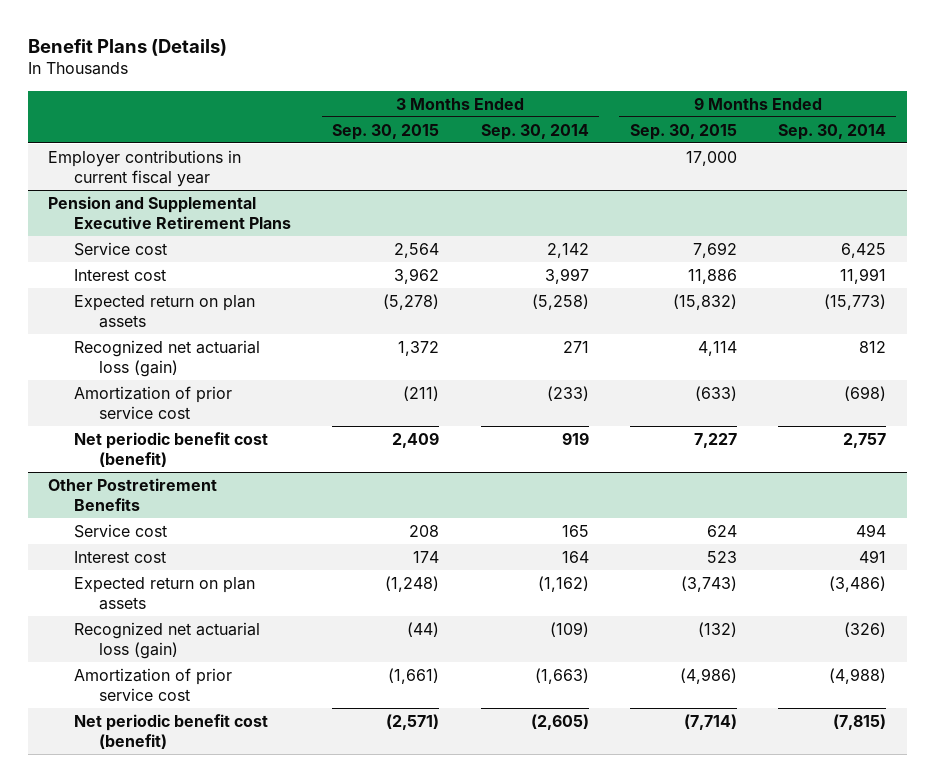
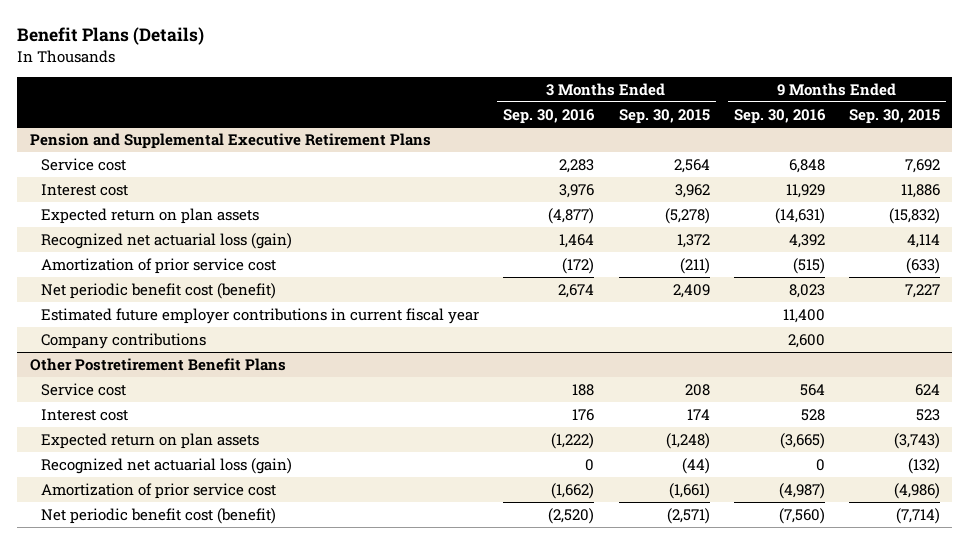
[480,123,589,140] Sep. 30, 2014 -> none
[778,123,887,140] Sep. 30, 2014 -> none
none -> [503,108,596,124] Sep. 30, 2016
none -> [733,108,826,124] Sep. 30, 2016
[48,149,242,187] Employer contributions in current fiscal year -> none
none -> [40,307,479,324] Estimated future employer contributions in current fiscal year
none -> [40,332,206,349] Company contributions
[48,477,218,511] Other Postretirement Benefits -> [29,357,286,371] Other Postretirement Benefit Plans

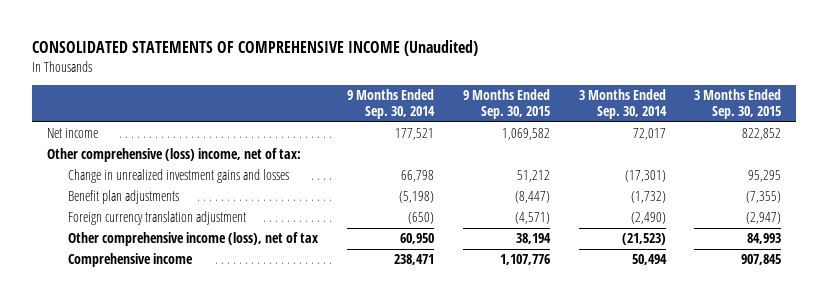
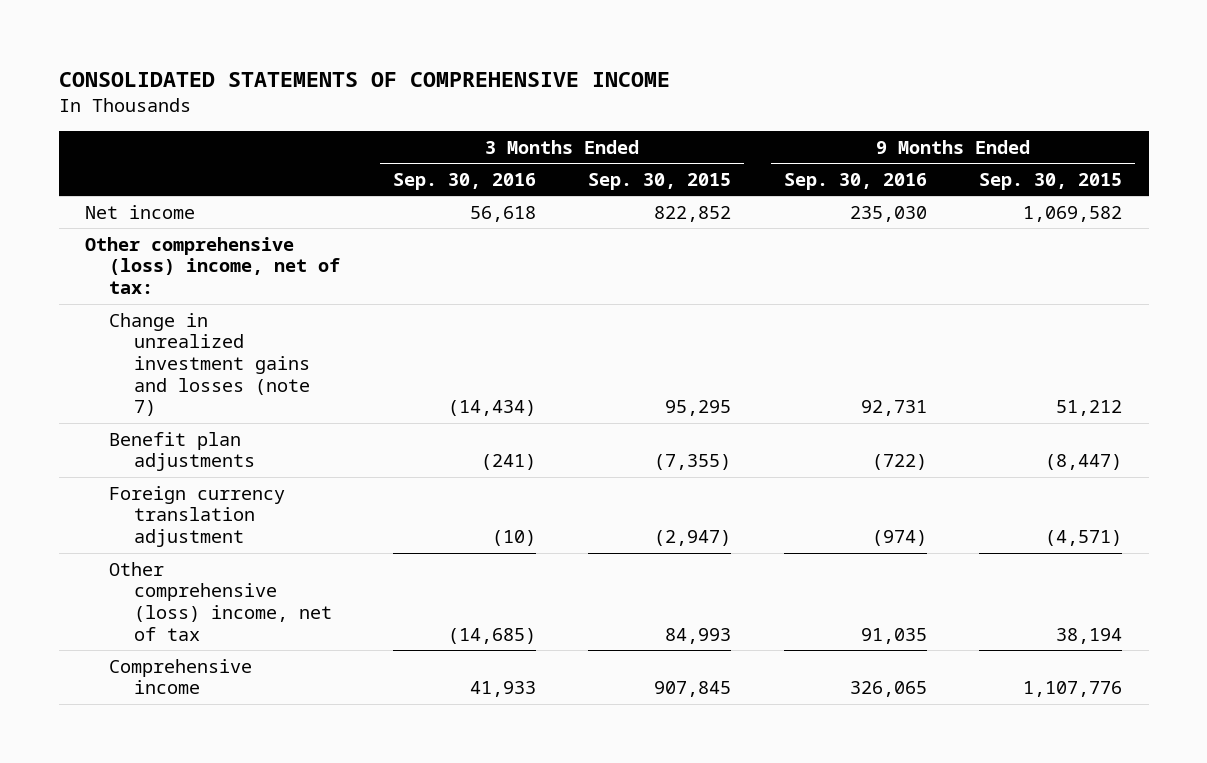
[32,40,479,57] CONSOLIDATED STATEMENTS OF COMPREHENSIVE INCOME (Unaudited) -> [58,72,670,88] CONSOLIDATED STATEMENTS OF COMPREHENSIVE INCOME
[346,89,435,120] 9 Months Ended Sep. 30, 2014 -> none
[578,89,667,120] 3 Months Ended Sep. 30, 2014 -> none
none -> [392,172,536,190] Sep. 30, 2016
none -> [783,172,927,190] Sep. 30, 2016
[67,169,289,184] Change in unrealized investment gains and losses -> [109,312,310,417] Change in unrealized investment gains and losses (note 7)
[67,232,318,247] Other comprehensive income (loss), net of tax -> [109,561,332,641] Other comprehensive (loss) income, net of tax

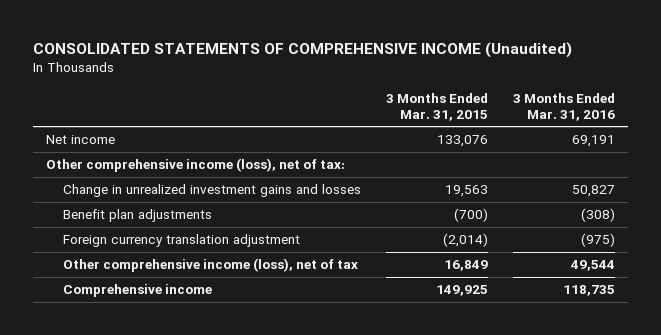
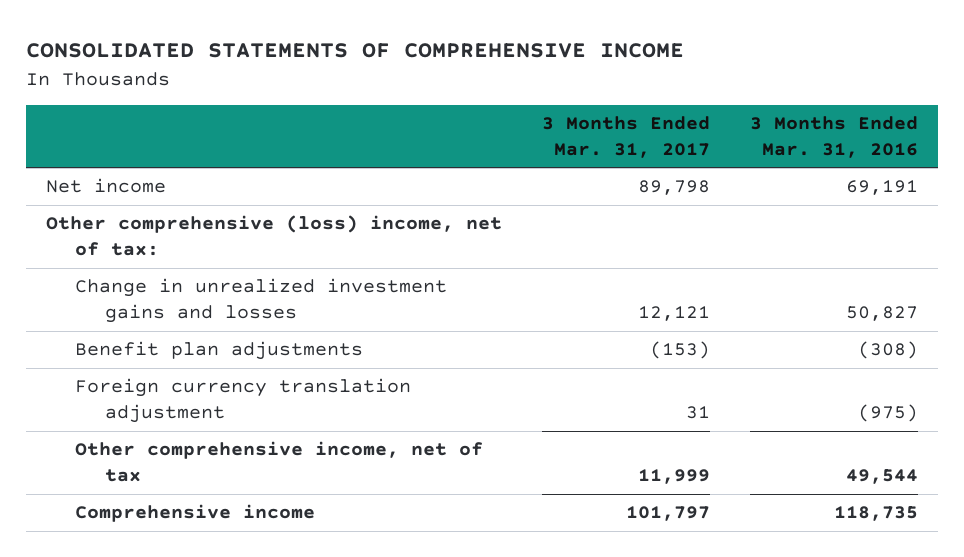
[32,41,572,58] CONSOLIDATED STATEMENTS OF COMPREHENSIVE INCOME (Unaudited) -> [25,43,684,59] CONSOLIDATED STATEMENTS OF COMPREHENSIVE INCOME
[386,92,489,121] 3 Months Ended Mar. 31, 2015 -> none
none -> [541,116,710,159] 3 Months Ended Mar. 31, 2017
[45,158,345,173] Other comprehensive income (loss), net of tax: -> [45,215,502,257] Other comprehensive (loss) income, net of tax:
[62,258,358,273] Other comprehensive income (loss), net of tax -> [75,441,484,483] Other comprehensive income, net of tax

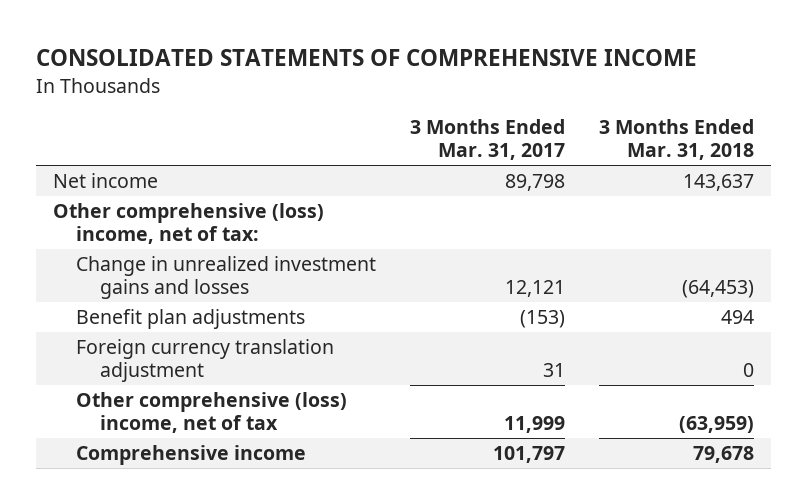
[749,116,918,159] 3 Months Ended Mar. 31, 2016 -> none
none -> [598,118,754,161] 3 Months Ended Mar. 31, 2018
[75,441,484,483] Other comprehensive income, net of tax -> [76,391,348,434] Other comprehensive (loss) income, net of tax

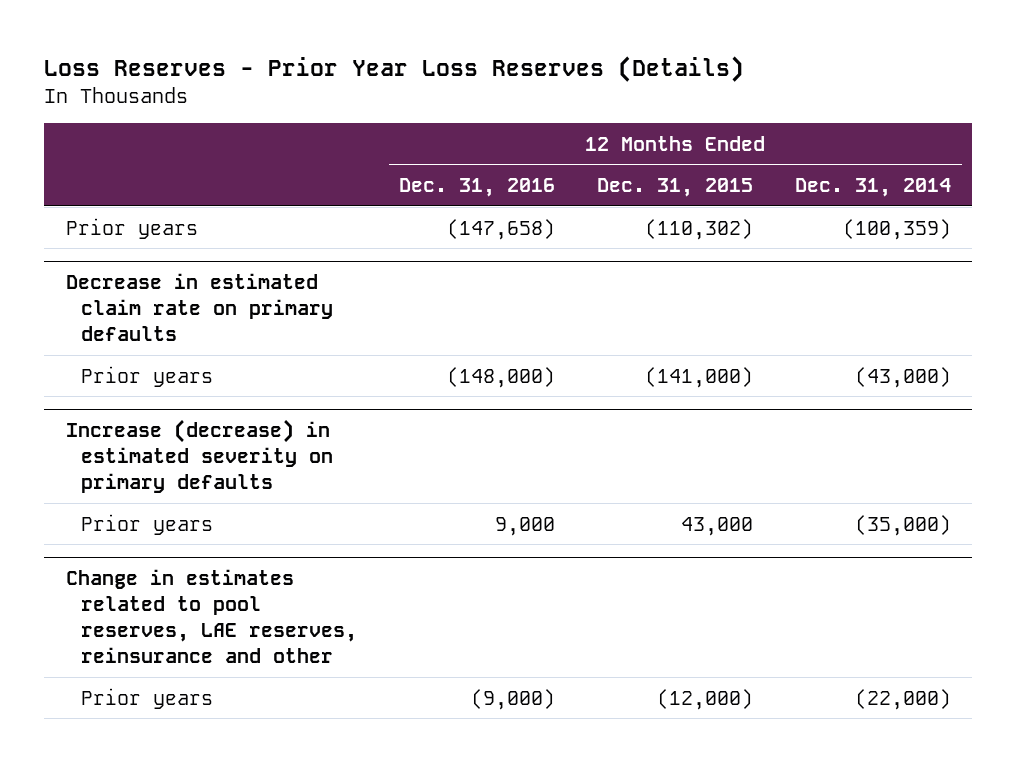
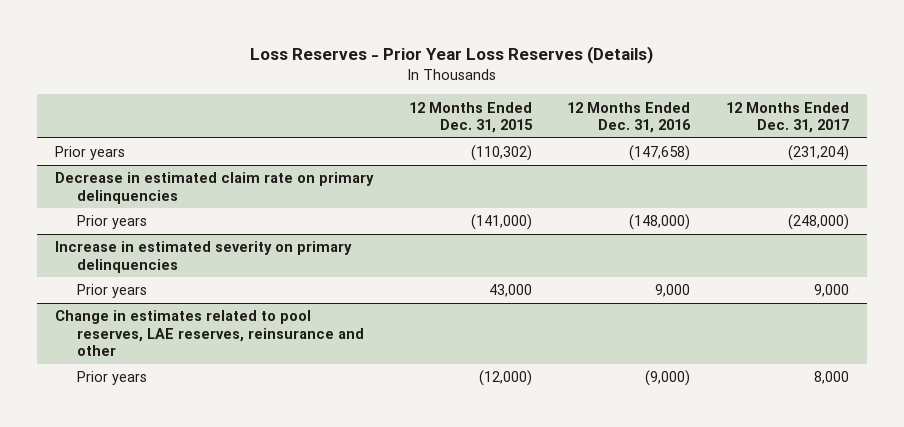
[795,178,952,198] Dec. 31, 2014 -> none
none -> [726,101,850,134] 12 Months Ended Dec. 31, 2017
[65,272,334,342] Decrease in estimated claim rate on primary defaults -> [55,172,375,204] Decrease in estimated claim rate on primary delinquencies
[65,418,334,494] Increase (decrease) in estimated severity on primary defaults -> [55,241,353,273] Increase in estimated severity on primary delinquencies

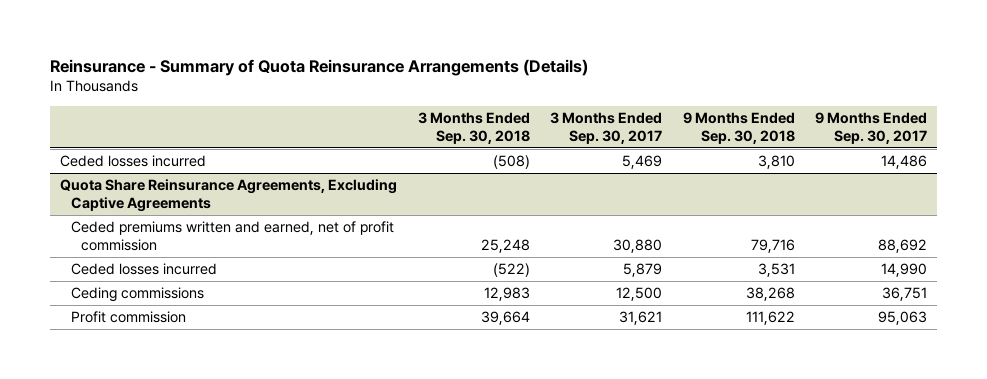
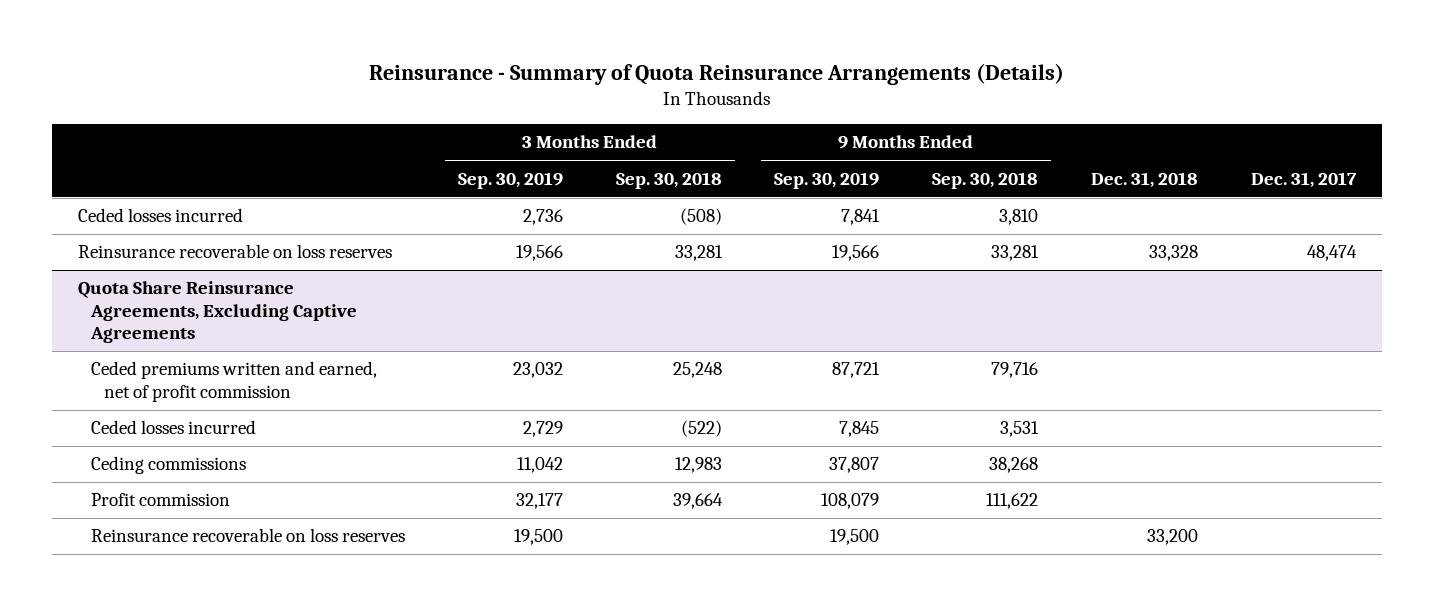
[550,111,663,145] 3 Months Ended Sep. 30, 2017 -> none
[815,111,928,145] 9 Months Ended Sep. 30, 2017 -> none
none -> [457,171,563,189] Sep. 30, 2019
none -> [774,171,880,189] Sep. 30, 2019
none -> [1090,171,1198,188] Dec. 31, 2018
none -> [1250,171,1357,188] Dec. 31, 2017
none -> [78,244,393,259] Reinsurance recoverable on loss reserves
none -> [91,528,406,543] Reinsurance recoverable on loss reserves

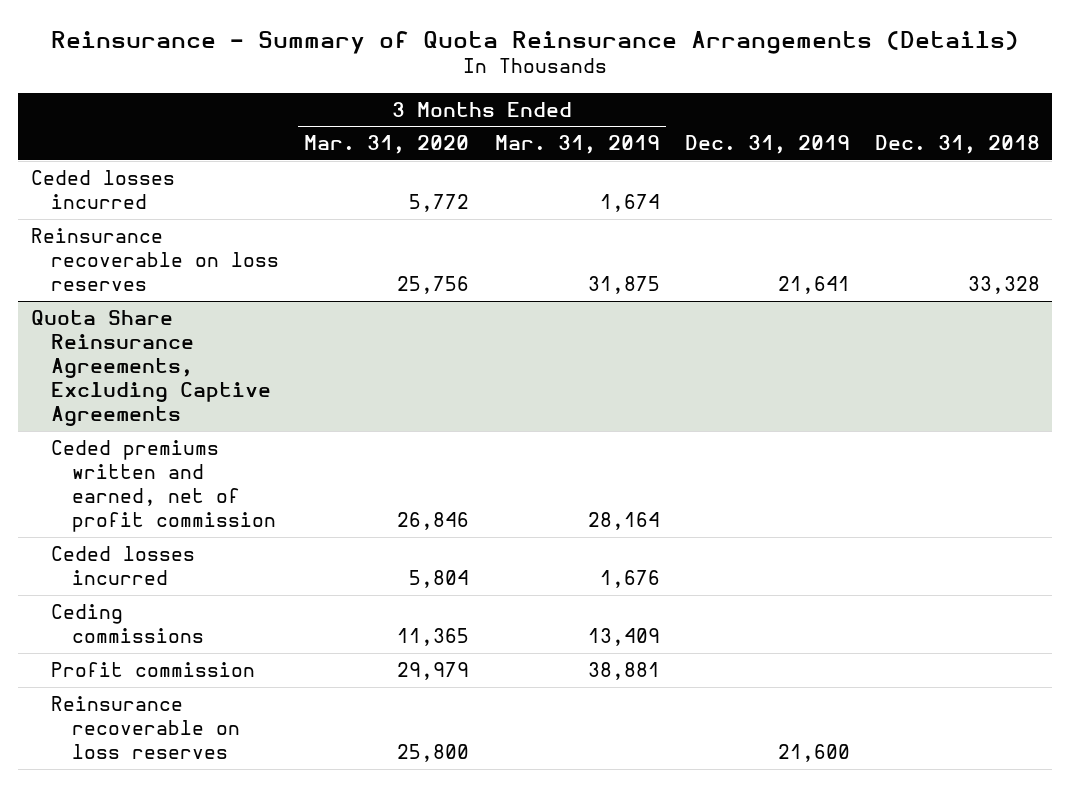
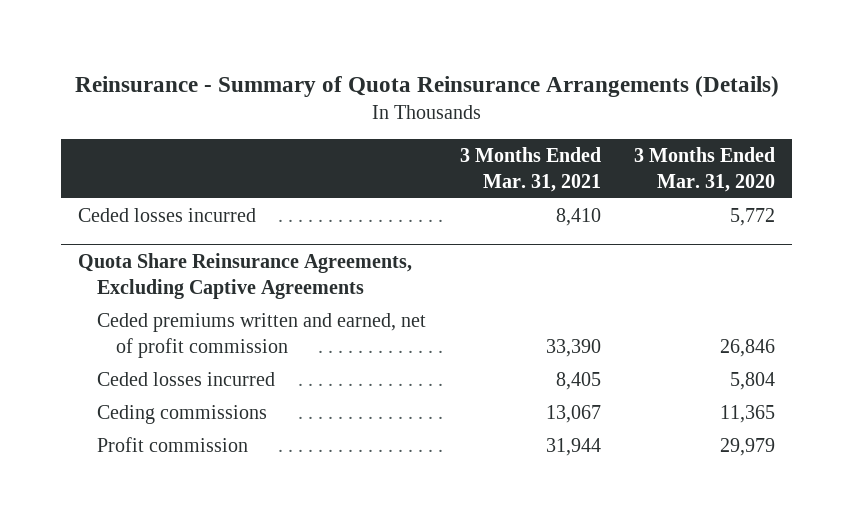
[494,135,660,155] Mar. 31, 2019 -> none
[684,135,850,155] Dec. 31, 2019 -> none
[874,135,1040,155] Dec. 31, 2018 -> none
none -> [459,146,601,192] 3 Months Ended Mar. 31, 2021
[30,228,280,292] Reinsurance recoverable on loss reserves -> none
[51,696,240,760] Reinsurance recoverable on loss reserves -> none

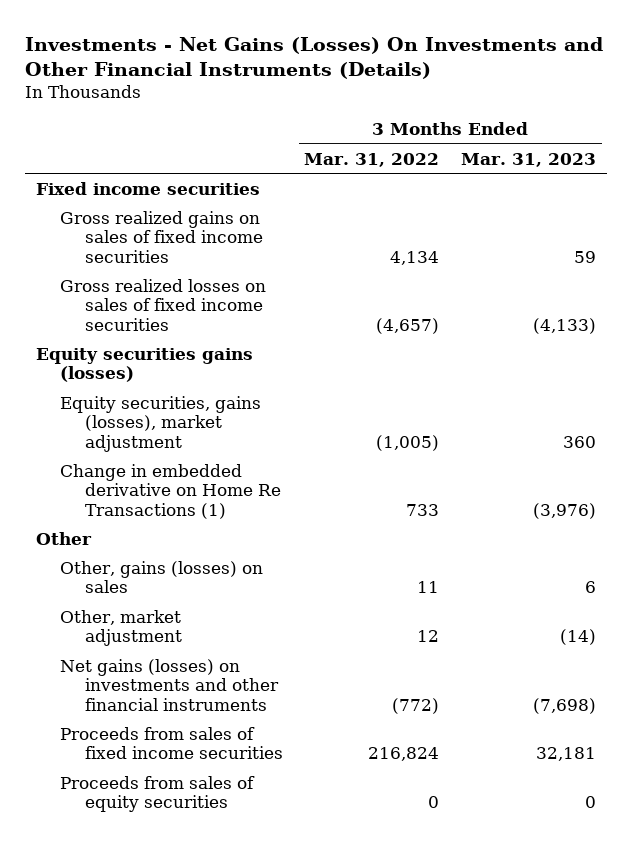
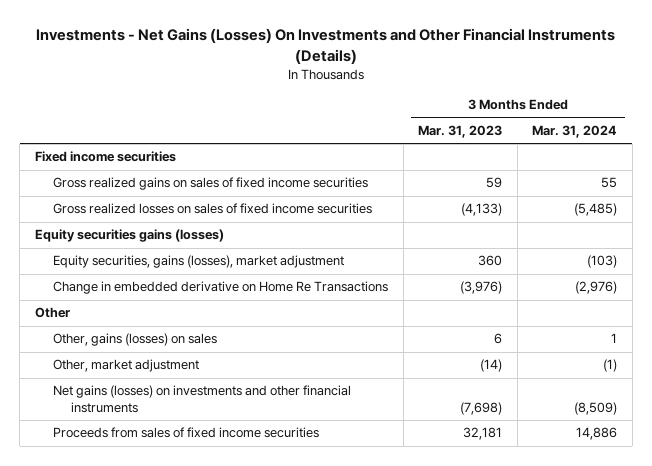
[304,152,440,167] Mar. 31, 2022 -> none
none -> [532,125,618,139] Mar. 31, 2024
[60,463,281,519] Change in embedded derivative on Home Re Transactions (1) -> [53,281,389,295] Change in embedded derivative on Home Re Transactions
[60,775,256,813] Proceeds from sales of equity securities -> none

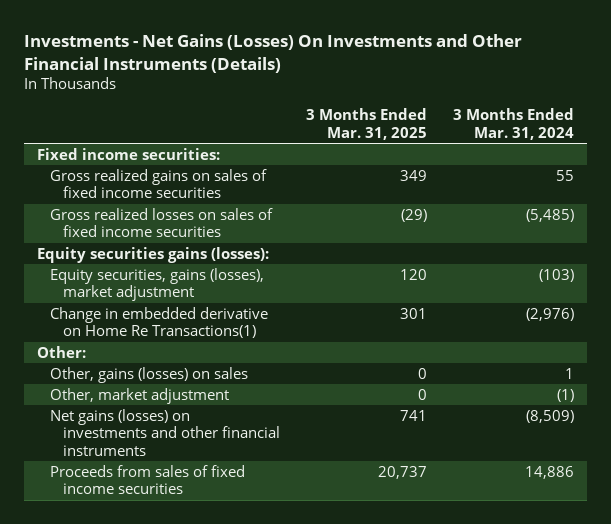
[418,125,503,139] Mar. 31, 2023 -> none
none -> [305,108,427,140] 3 Months Ended Mar. 31, 2025
[34,151,176,163] Fixed income securities -> [36,147,220,160] Fixed income securities:
[34,229,224,243] Equity securities gains (losses) -> [36,246,269,263] Equity securities gains (losses):
[53,281,389,295] Change in embedded derivative on Home Re Transactions -> [49,306,268,339] Change in embedded derivative on Home Re Transactions(1)
[34,307,70,319] Other -> [36,345,86,358] Other:

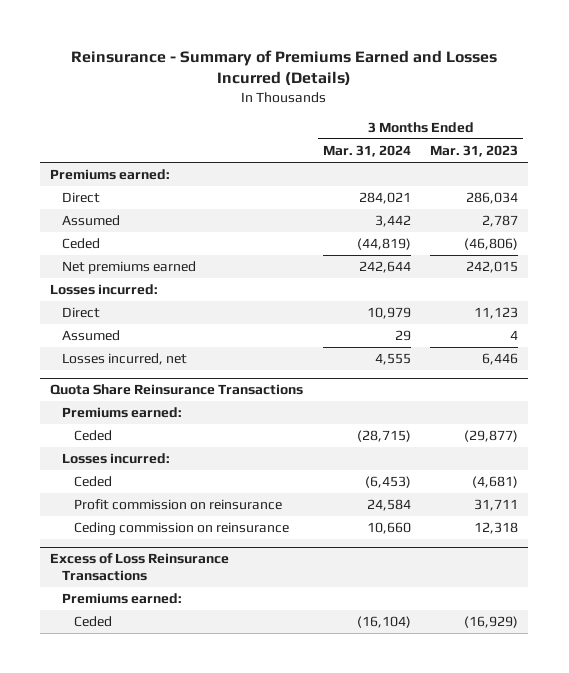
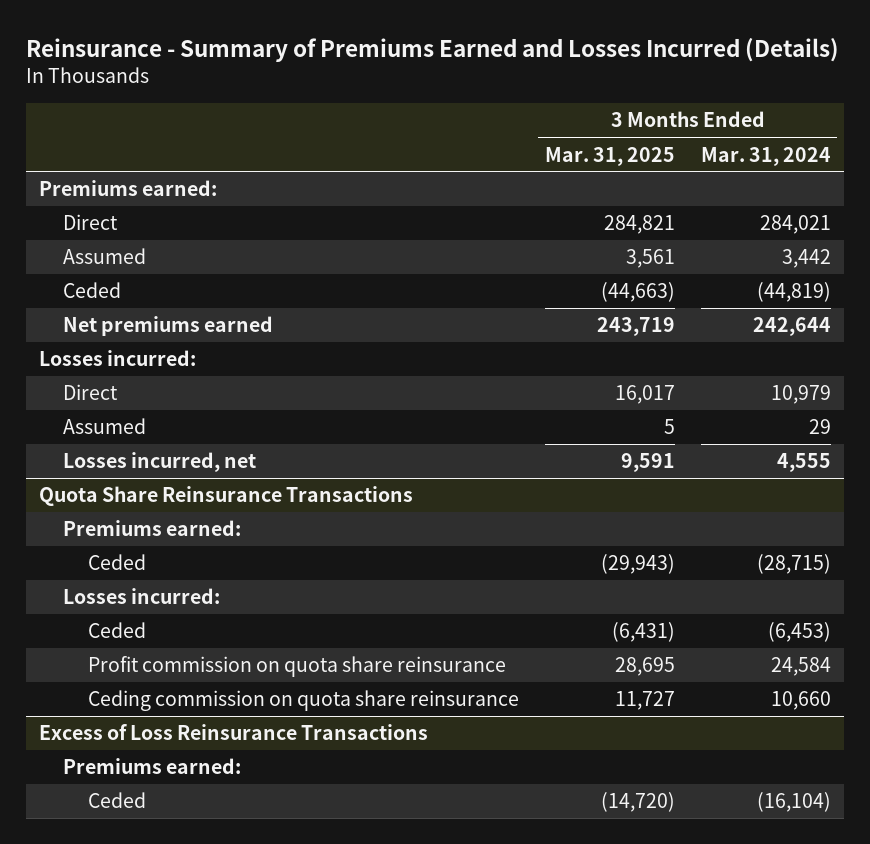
[430,144,519,157] Mar. 31, 2023 -> none
none -> [544,146,675,166] Mar. 31, 2025
[74,499,283,511] Profit commission on reinsurance -> [87,656,506,678] Profit commission on quota share reinsurance
[74,522,290,537] Ceding commission on reinsurance -> [87,690,519,712] Ceding commission on quota share reinsurance

